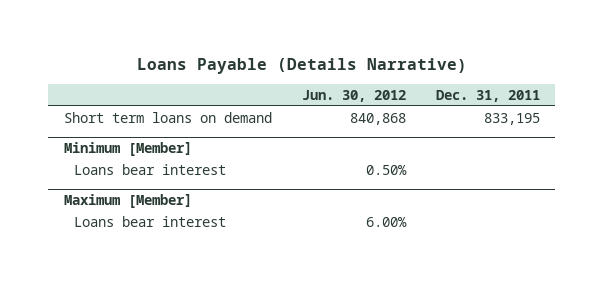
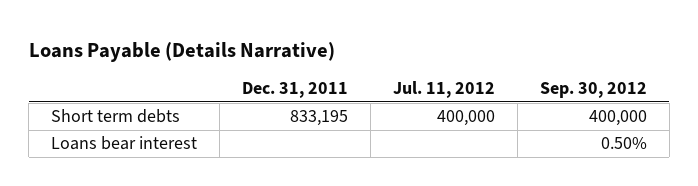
[301,89,406,102] Jun. 30, 2012 -> none
none -> [392,81,495,99] Jul. 11, 2012
none -> [539,82,647,99] Sep. 30, 2012
[63,142,192,157] Minimum [Member] -> none
[74,163,227,175] Loans bear interest -> none
[63,194,192,209] Maximum [Member] -> none
[74,215,227,227] Loans bear interest -> none
[63,111,272,123] Short term loans on demand -> [51,109,181,124] Short term debts
none -> [51,136,198,151] Loans bear interest

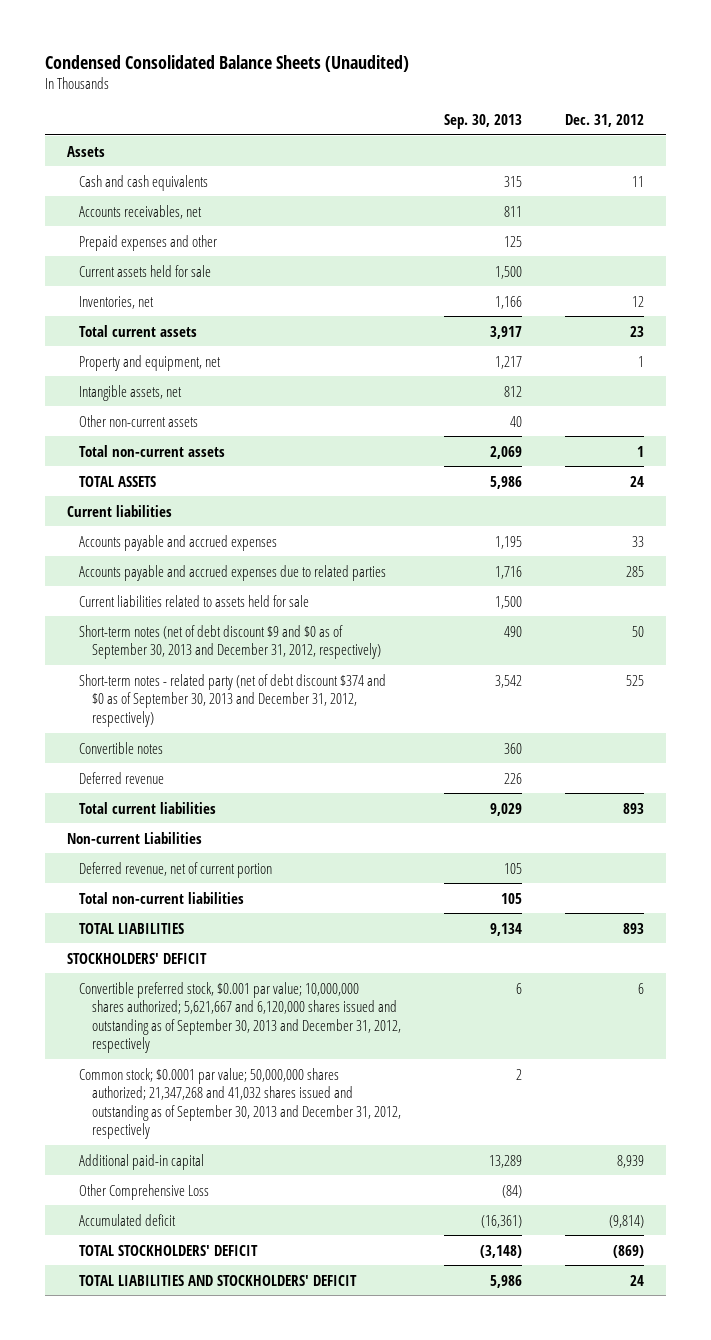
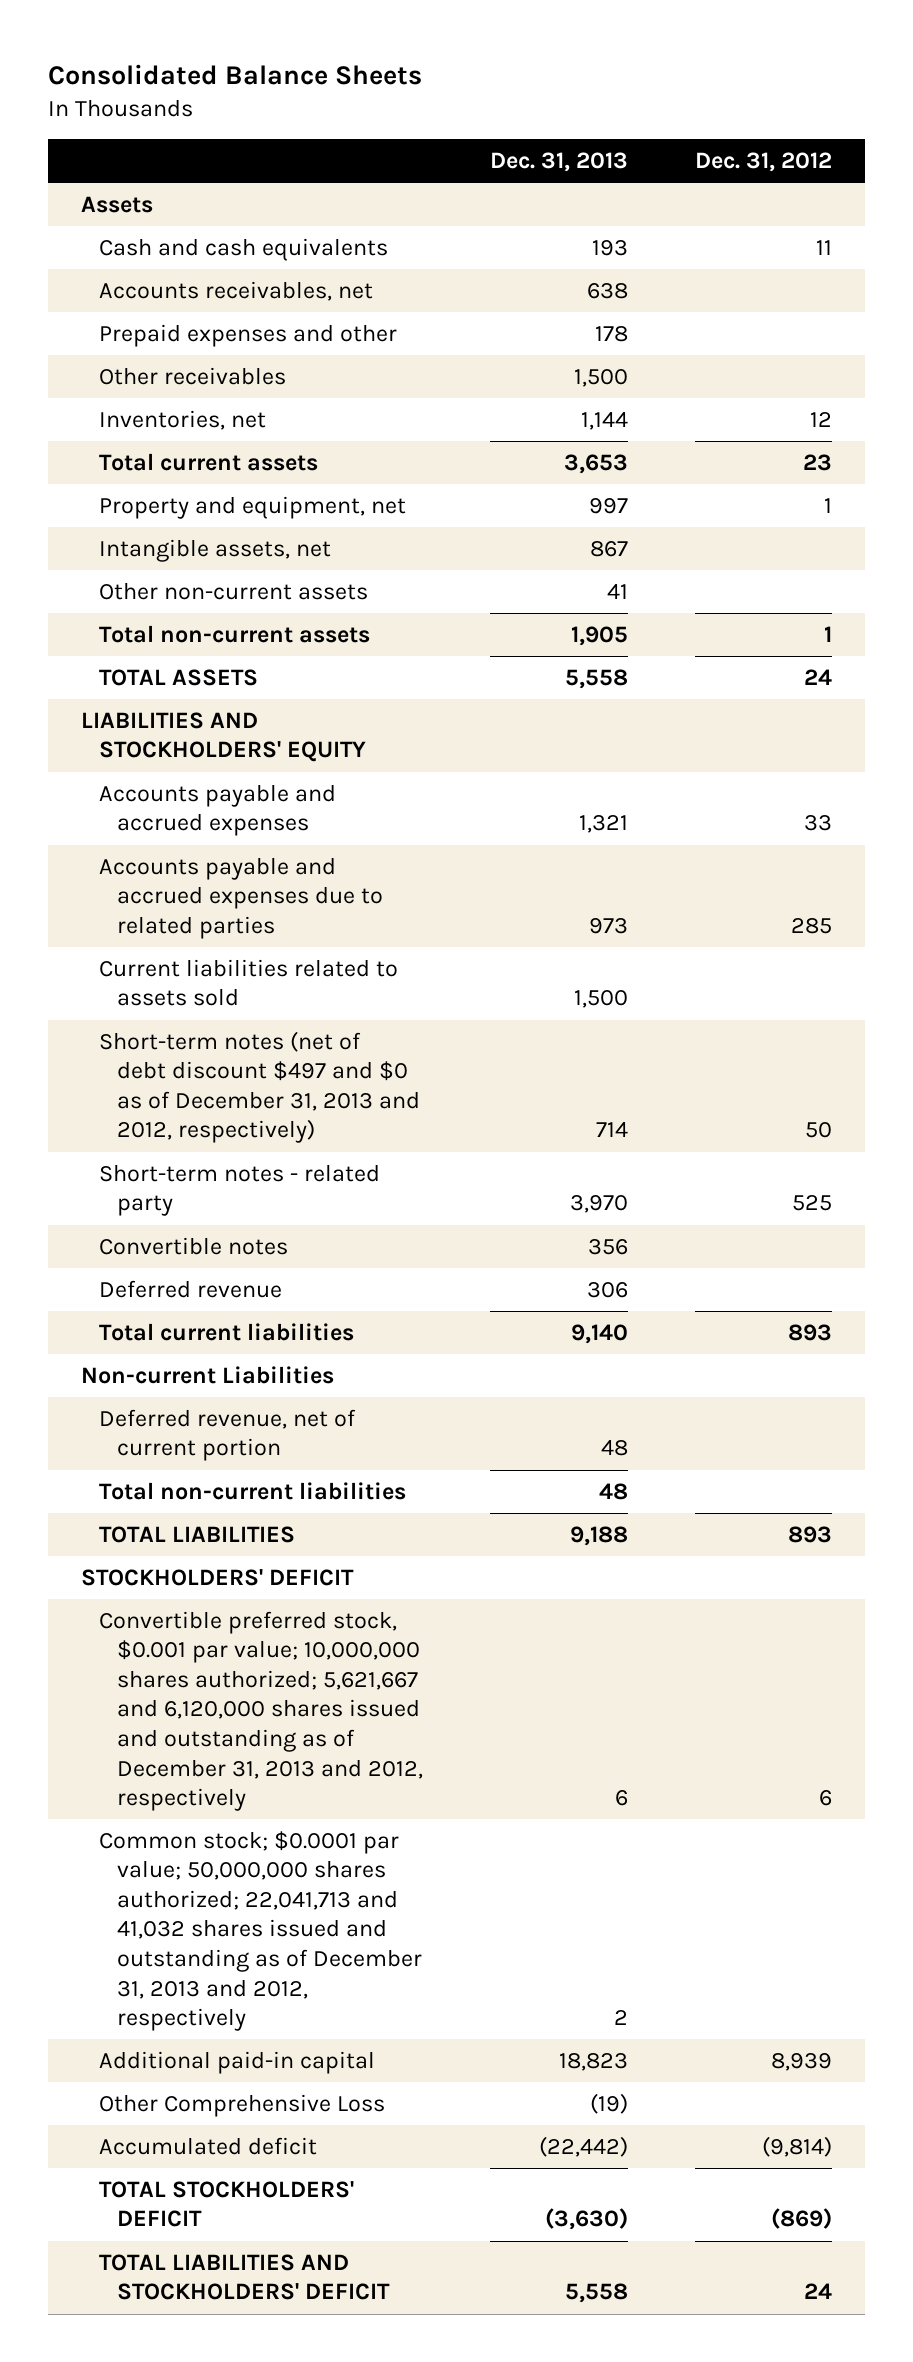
[45,54,410,72] Condensed Consolidated Balance Sheets (Unaudited) -> [48,64,423,86] Consolidated Balance Sheets
[444,114,523,130] Sep. 30, 2013 -> none
none -> [490,151,629,172] Dec. 31, 2013
[79,264,212,277] Current assets held for sale -> none
none -> [99,366,287,385] Other receivables
[66,504,172,517] Current liabilities -> none
none -> [81,711,367,763] LIABILITIES AND STOCKHOLDERS' EQUITY
[79,594,310,607] Current liabilities related to assets held for sale -> [99,958,399,1007] Current liabilities related to assets sold
[79,624,382,660] Short-term notes (net of debt discount $9 and $0 as of September 30, 2013 and December 31, 2012, respectively) -> [99,1030,421,1144] Short-term notes (net of debt discount $497 and $0 as of December 31, 2013 and 2012, respectively)
[79,673,387,727] Short-term notes - related party (net of debt discount $374 and $0 as of September 30, 2013 and December 31, 2012, respectively) -> [99,1163,381,1217] Short-term notes - related party
[79,981,402,1054] Convertible preferred stock, $0.001 par value; 10,000,000 shares authorized; 5,621,667 and 6,120,000 shares issued and outstanding as of September 30, 2013 and December 31, 2012, respectively -> [99,1610,424,1812] Convertible preferred stock, $0.001 par value; 10,000,000 shares authorized; 5,621,667 and 6,120,000 shares issued and outstanding as of December 31, 2013 and 2012, respectively
[79,1067,402,1140] Common stock; $0.0001 par value; 50,000,000 shares authorized; 21,347,268 and 41,032 shares issued and outstanding as of September 30, 2013 and December 31, 2012, respectively -> [99,1830,423,2032] Common stock; $0.0001 par value; 50,000,000 shares authorized; 22,041,713 and 41,032 shares issued and outstanding as of December 31, 2013 and 2012, respectively

